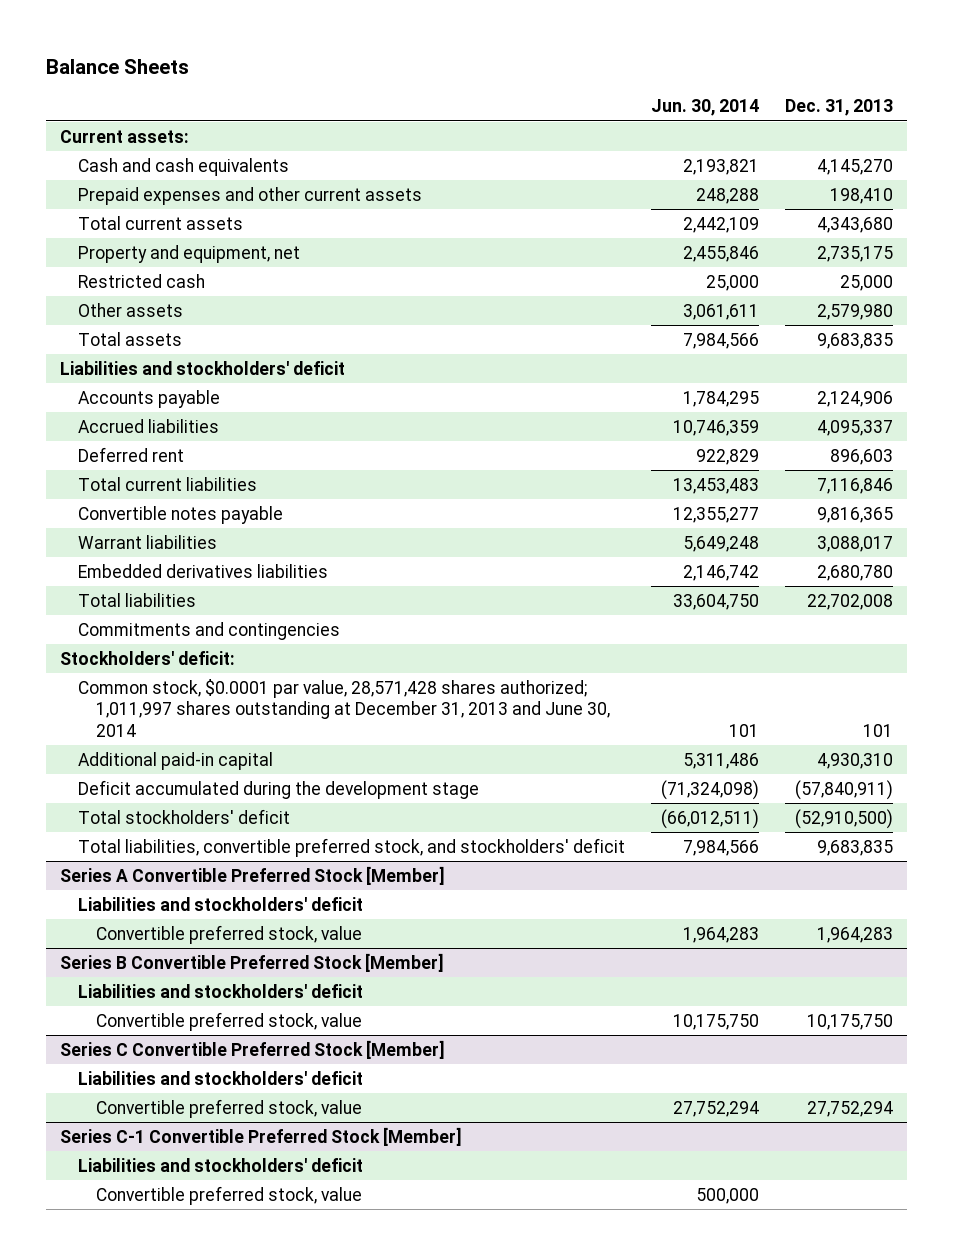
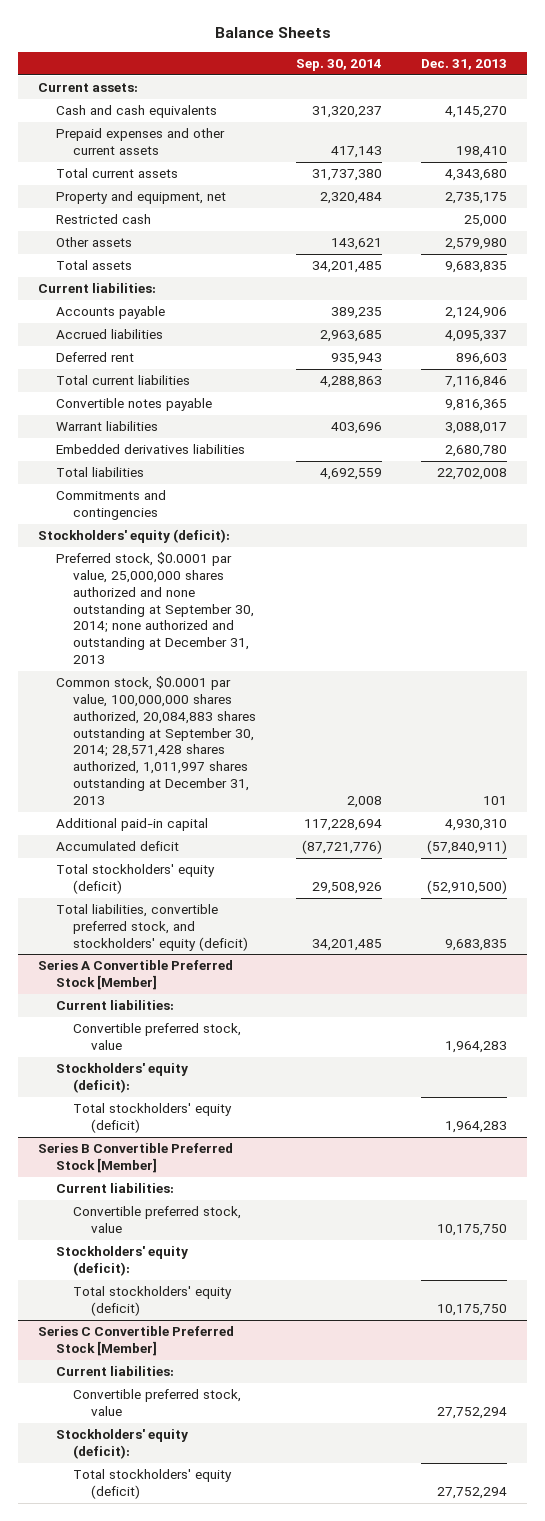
[651,99,760,117] Jun. 30, 2014 -> none
none -> [295,58,382,71] Sep. 30, 2014
[59,360,345,375] Liabilities and stockholders' deficit -> none
none -> [37,283,156,294] Current liabilities:
[59,650,235,665] Stockholders' deficit: -> [37,529,230,544] Stockholders' equity (deficit):
none -> [55,552,255,665] Preferred stock, $0.0001 par value, 25,000,000 shares authorized and none outstanding at September 30, 2014; none authorized and outstanding at December 31, 2013
[77,678,611,737] Common stock, $0.0001 par value, 28,571,428 shares authorized; 1,011,997 shares outstanding at December 31, 2013 and June 30, 2014 -> [55,676,257,805] Common stock, $0.0001 par value, 100,000,000 shares authorized, 20,084,883 shares outstanding at September 30, 2014; 28,571,428 shares authorized, 1,011,997 shares outstanding at December 31, 2013
[77,779,479,799] Deficit accumulated during the development stage -> [55,841,179,852] Accumulated deficit
[77,808,290,824] Total stockholders' deficit -> [55,864,215,894] Total stockholders' equity (deficit)
[77,837,625,857] Total liabilities, convertible preferred stock, and stockholders' deficit -> [55,904,249,951] Total liabilities, convertible preferred stock, and stockholders' equity (deficit)
[77,896,363,911] Liabilities and stockholders' deficit -> none
none -> [55,1000,174,1011] Current liabilities:
none -> [55,1063,188,1093] Stockholders' equity (deficit):
none -> [73,1103,233,1133] Total stockholders' equity (deficit)
[77,983,363,998] Liabilities and stockholders' deficit -> none
none -> [55,1183,174,1194] Current liabilities:
none -> [55,1246,188,1276] Stockholders' equity (deficit):
none -> [73,1286,233,1316] Total stockholders' equity (deficit)
[77,1070,363,1085] Liabilities and stockholders' deficit -> none
none -> [55,1366,174,1377] Current liabilities:
[59,1126,462,1146] Series C-1 Convertible Preferred Stock [Member] -> none
[77,1157,363,1172] Liabilities and stockholders' deficit -> none
[96,1185,363,1205] Convertible preferred stock, value -> none
none -> [55,1429,188,1459] Stockholders' equity (deficit):
none -> [73,1469,233,1499] Total stockholders' equity (deficit)

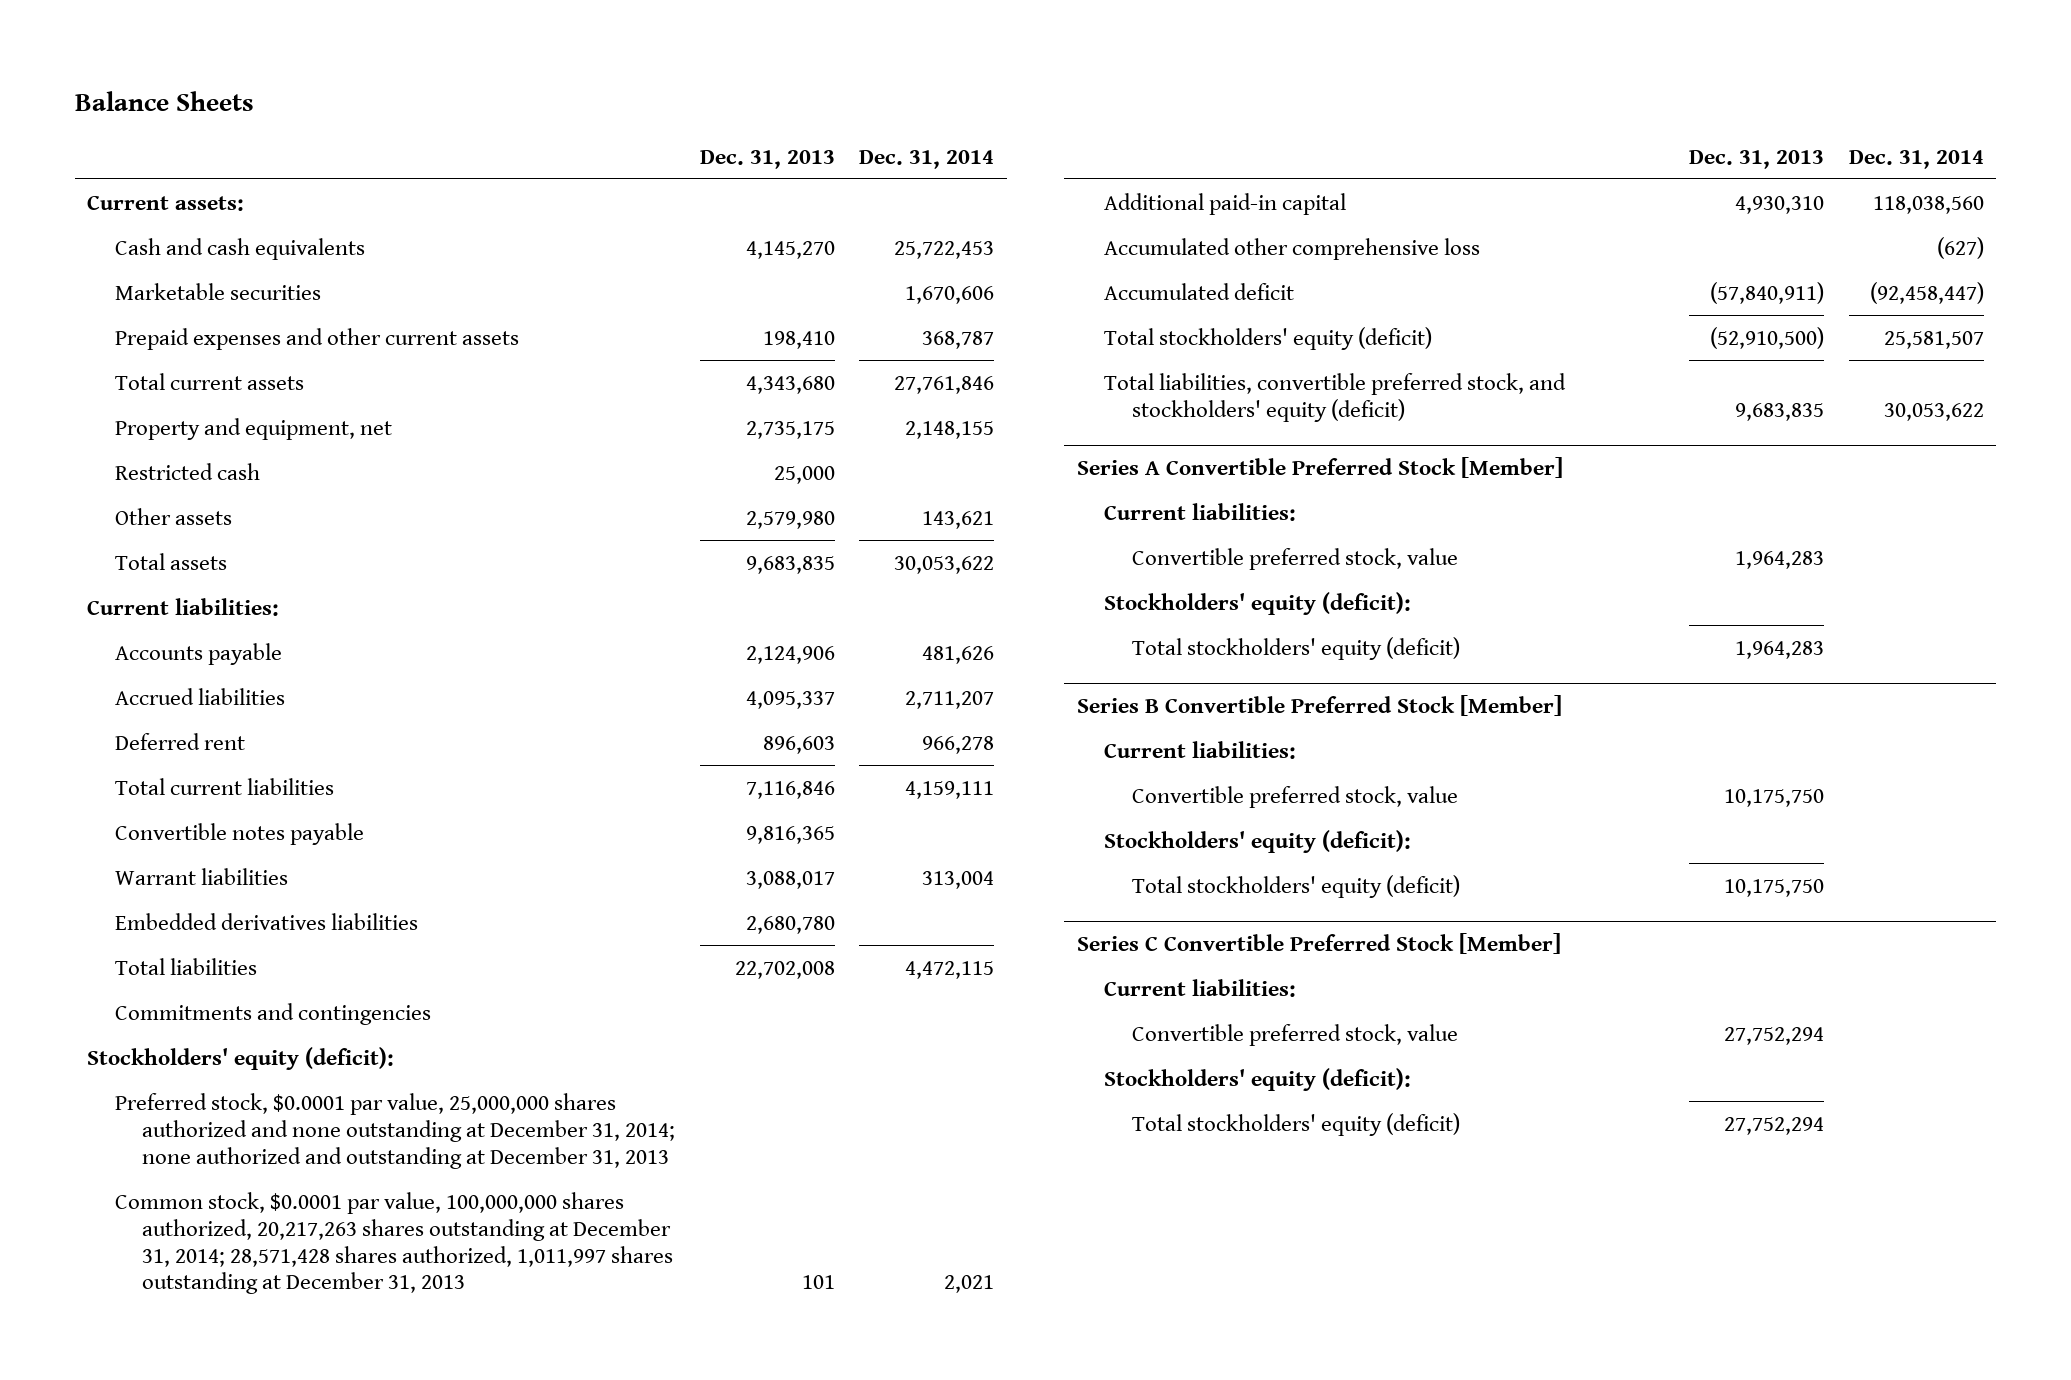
[295,58,382,71] Sep. 30, 2014 -> none
none -> [859,149,995,169] Dec. 31, 2014
none -> [114,282,321,300] Marketable securities
[55,552,255,665] Preferred stock, $0.0001 par value, 25,000,000 shares authorized and none outstanding at September 30, 2014; none authorized and outstanding at December 31, 2013 -> [114,1092,676,1169] Preferred stock, $0.0001 par value, 25,000,000 shares authorized and none outstanding at December 31, 2014; none authorized and outstanding at December 31, 2013
[55,676,257,805] Common stock, $0.0001 par value, 100,000,000 shares authorized, 20,084,883 shares outstanding at September 30, 2014; 28,571,428 shares authorized, 1,011,997 shares outstanding at December 31, 2013 -> [114,1191,674,1295] Common stock, $0.0001 par value, 100,000,000 shares authorized, 20,217,263 shares outstanding at December 31, 2014; 28,571,428 shares authorized, 1,011,997 shares outstanding at December 31, 2013
none -> [1104,237,1481,260] Accumulated other comprehensive loss

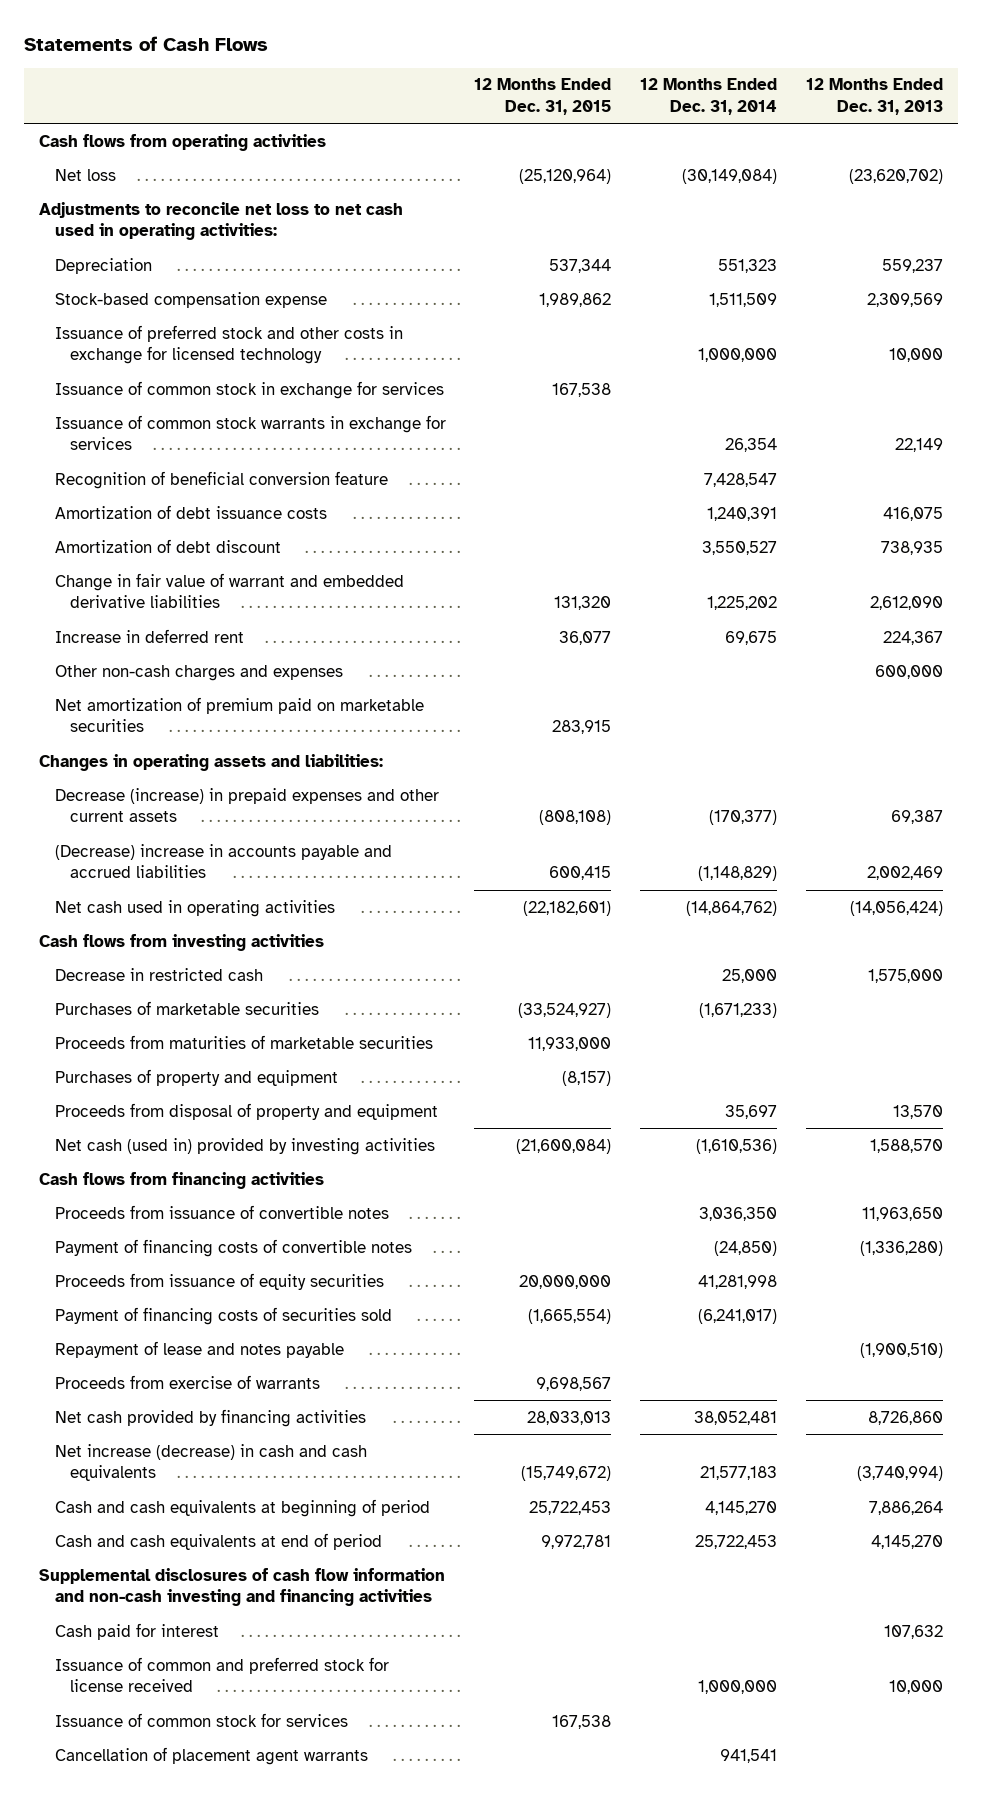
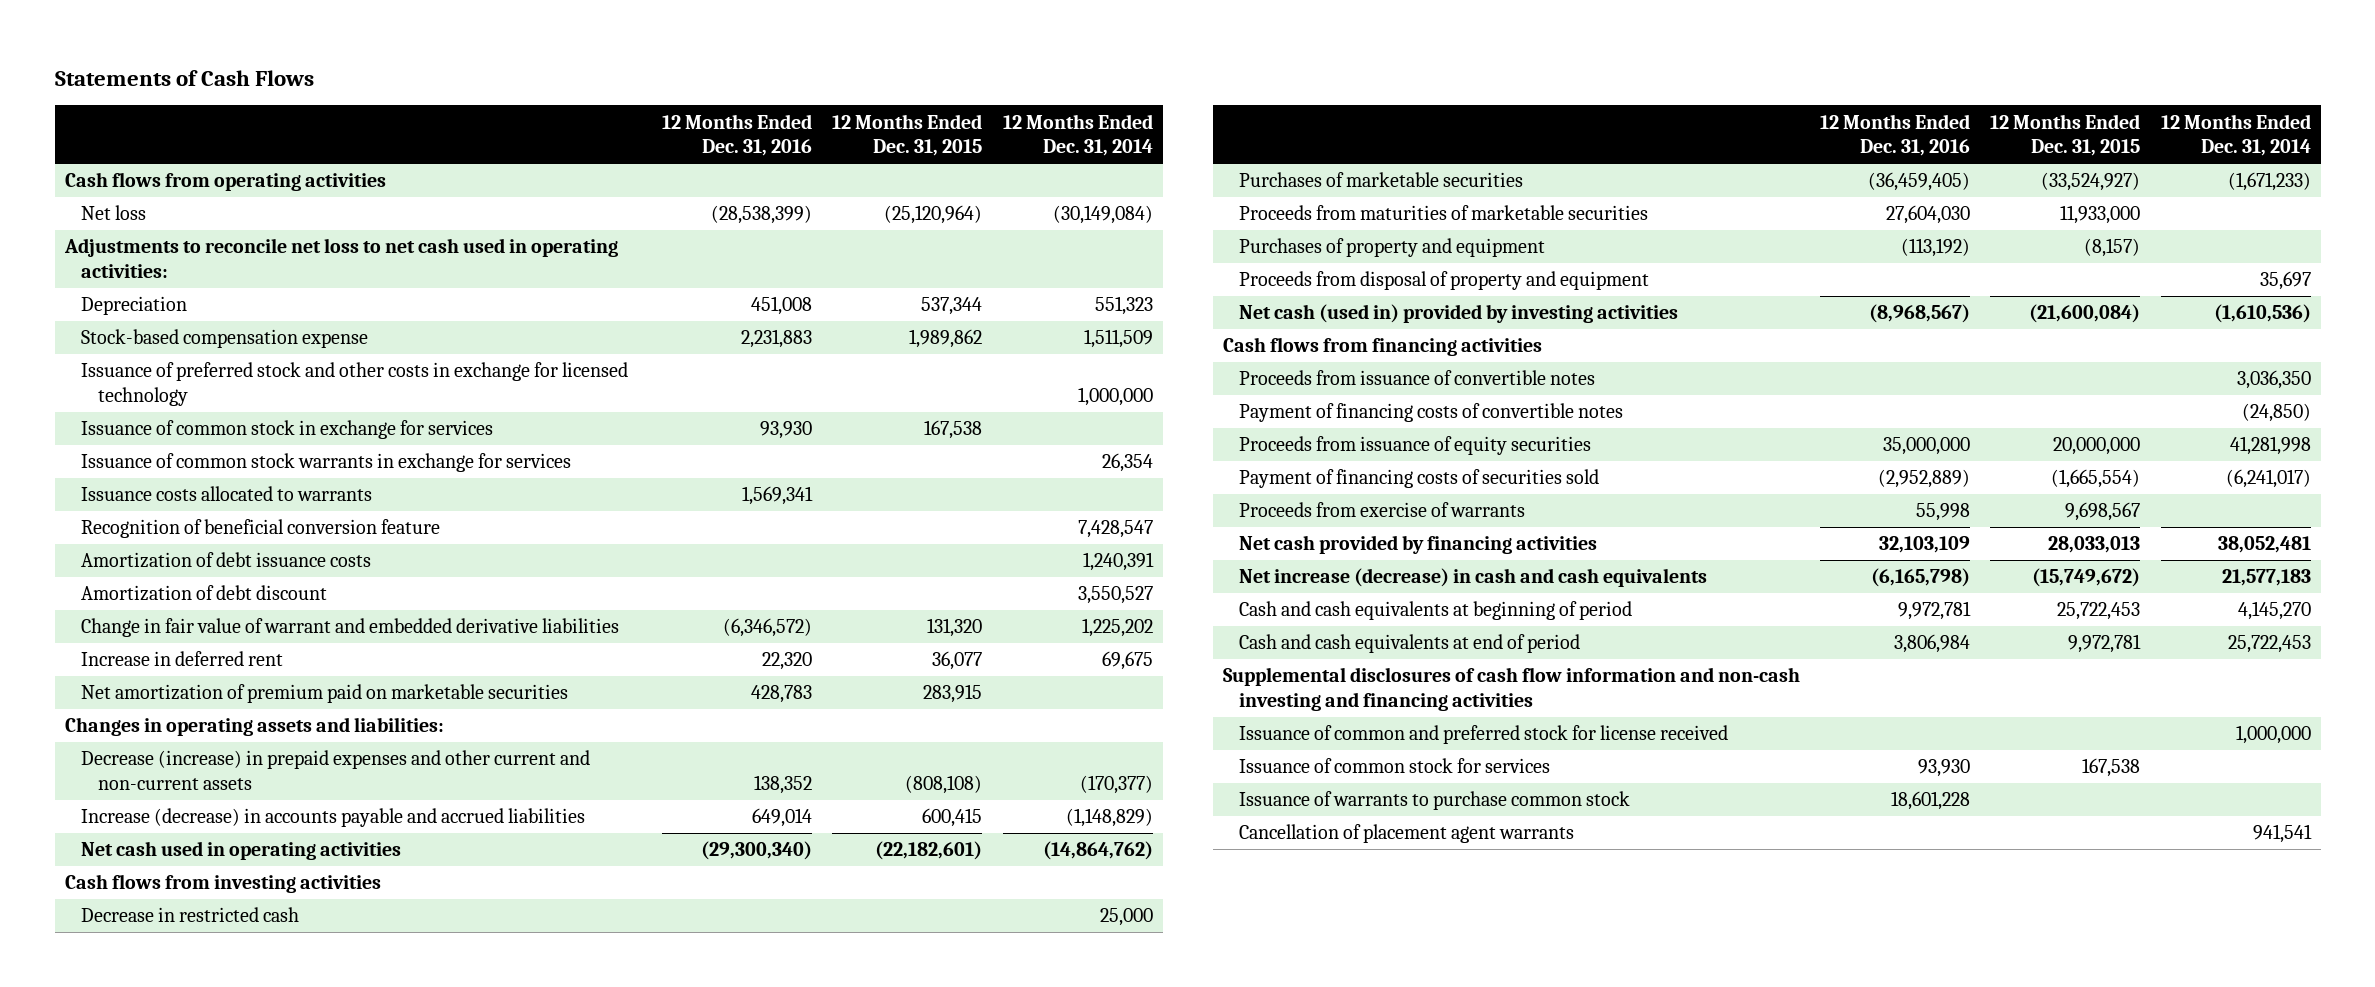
[806,78,944,116] 12 Months Ended Dec. 31, 2013 -> none
none -> [662,113,813,157] 12 Months Ended Dec. 31, 2016
none -> [81,486,373,502] Issuance costs allocated to warrants
[54,664,343,681] Other non-cash charges and expenses -> none
[54,787,439,823] Decrease (increase) in prepaid expenses and other current assets -> [81,750,591,790] Decrease (increase) in prepaid expenses and other current and non-current assets
[54,843,392,879] (Decrease) increase in accounts payable and accrued liabilities -> [81,808,586,828] Increase (decrease) in accounts payable and accrued liabilities
[54,1340,344,1358] Repayment of lease and notes payable -> none
[54,1622,219,1640] Cash paid for interest -> none
none -> [1239,791,1631,811] Issuance of warrants to purchase common stock

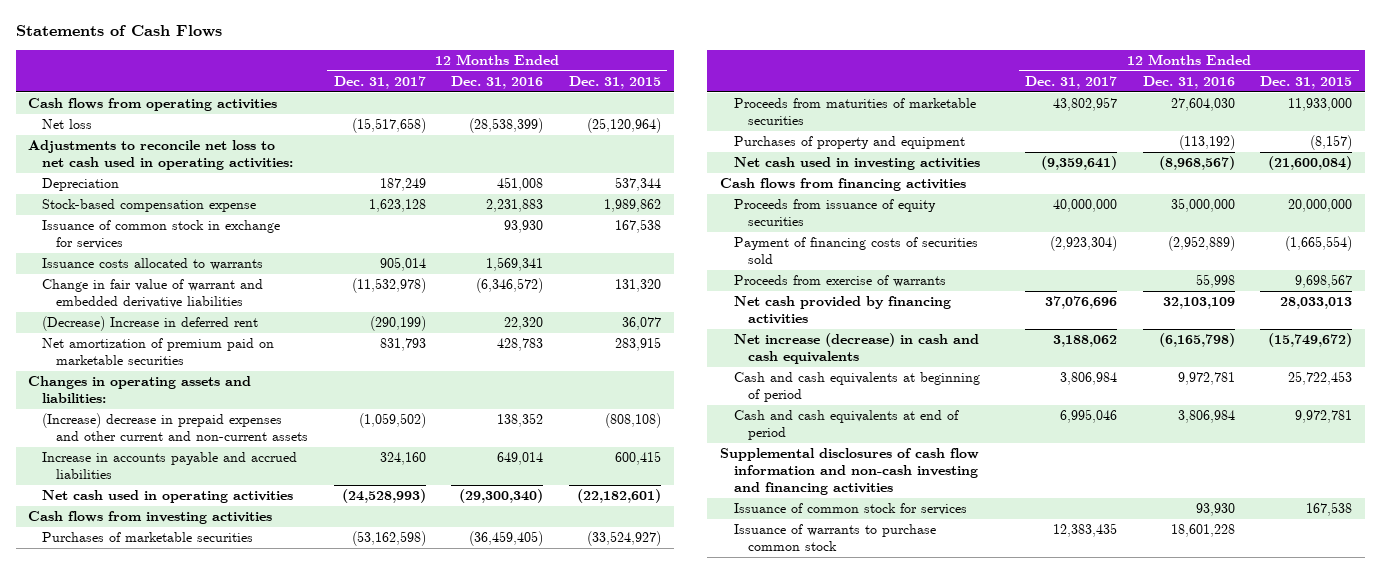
[1002,113,1153,157] 12 Months Ended Dec. 31, 2014 -> none
none -> [333,75,426,89] Dec. 31, 2017
[81,362,629,406] Issuance of preferred stock and other costs in exchange for licensed technology -> none
[81,453,572,473] Issuance of common stock warrants in exchange for services -> none
[81,519,441,539] Recognition of beneficial conversion feature -> none
[81,552,372,569] Amortization of debt issuance costs -> none
[81,585,328,602] Amortization of debt discount -> none
[81,651,284,667] Increase in deferred rent -> [42,316,259,332] (Decrease) Increase in deferred rent
[81,750,591,790] Decrease (increase) in prepaid expenses and other current and non-current assets -> [42,413,309,441] (Increase) decrease in prepaid expenses and other current and non-current assets
[81,808,586,828] Increase (decrease) in accounts payable and accrued liabilities -> [42,452,298,479] Increase in accounts payable and accrued liabilities
[81,907,300,923] Decrease in restricted cash -> none
[1239,271,1650,291] Proceeds from disposal of property and equipment -> none
[1239,304,1679,324] Net cash (used in) provided by investing activities -> [733,157,980,171] Net cash used in investing activities
[1239,370,1596,386] Proceeds from issuance of convertible notes -> none
[1239,403,1624,423] Payment of financing costs of convertible notes -> none
[1239,725,1729,745] Issuance of common and preferred stock for license received -> none
[1239,824,1575,844] Cancellation of placement agent warrants -> none

